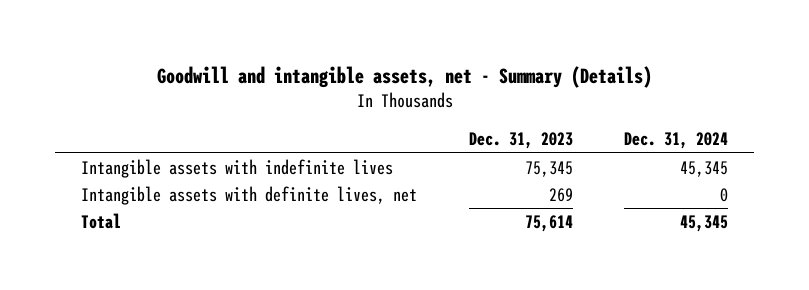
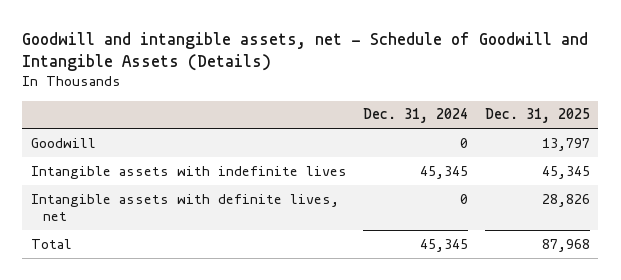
[156,66,652,89] Goodwill and intangible assets, net - Summary (Details) -> [22,31,589,71] Goodwill and intangible assets, net - Schedule of Goodwill and Intangible Assets (Details)
[468,132,573,150] Dec. 31, 2023 -> none
none -> [485,108,591,124] Dec. 31, 2025
none -> [30,137,96,148] Goodwill

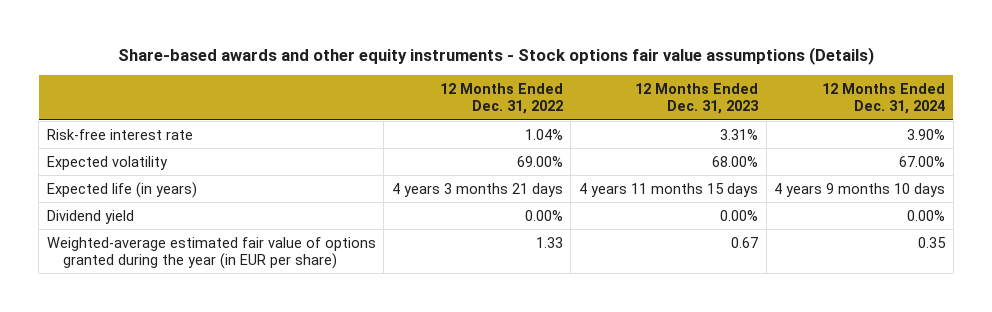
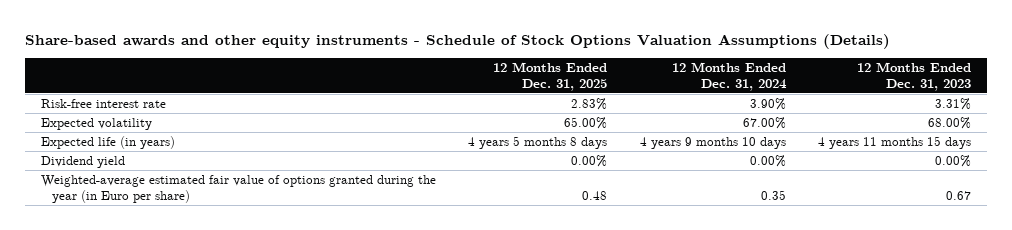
[117,47,874,66] Share-based awards and other equity instruments - Stock options fair value assumptions (Details) -> [24,34,890,50] Share-based awards and other equity instruments - Schedule of Stock Options Valuation Assumptions (Details)
[439,83,563,115] 12 Months Ended Dec. 31, 2022 -> none
none -> [493,62,608,91] 12 Months Ended Dec. 31, 2025
[46,236,376,270] Weighted-average estimated fair value of options granted during the year (in EUR per share) -> [40,175,436,203] Weighted-average estimated fair value of options granted during the year (in Euro per share)

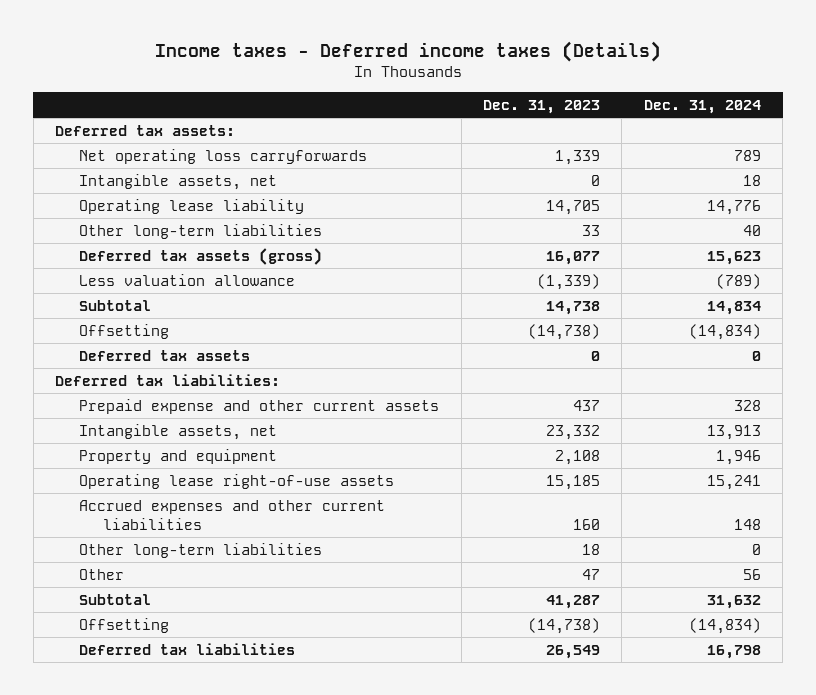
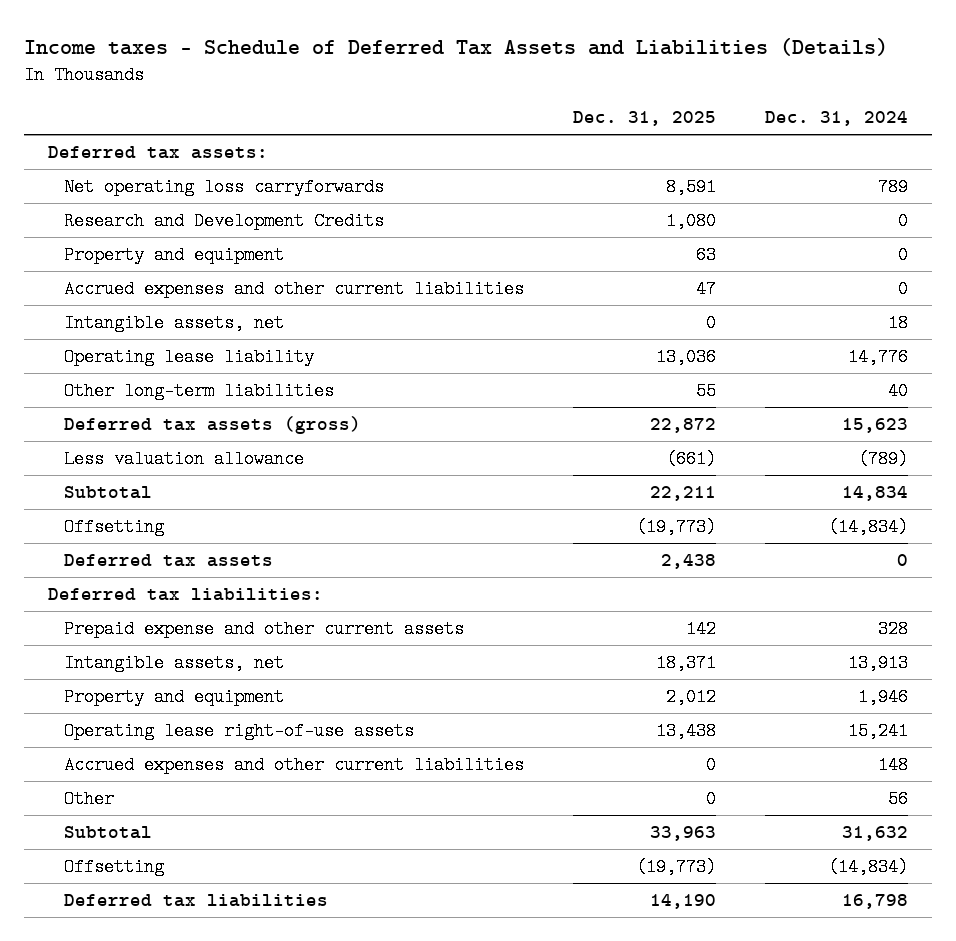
[155,40,662,62] Income taxes - Deferred income taxes (Details) -> [23,37,888,56] Income taxes - Schedule of Deferred Tax Assets and Liabilities (Details)
[483,100,601,115] Dec. 31, 2023 -> none
none -> [572,110,716,126] Dec. 31, 2025
none -> [63,212,384,231] Research and Development Credits
none -> [63,246,284,265] Property and equipment
none -> [63,280,524,299] Accrued expenses and other current liabilities
[79,542,323,558] Other long-term liabilities -> none

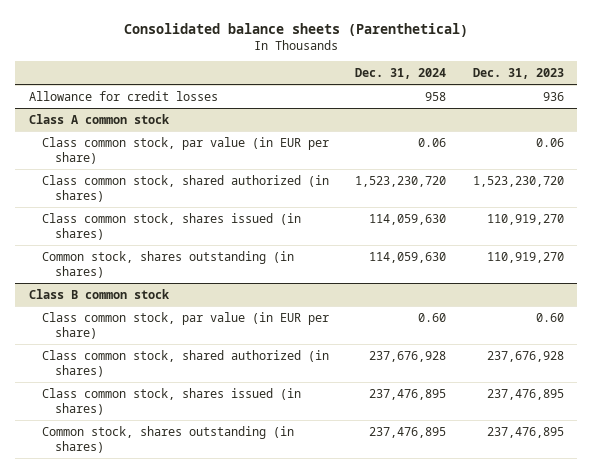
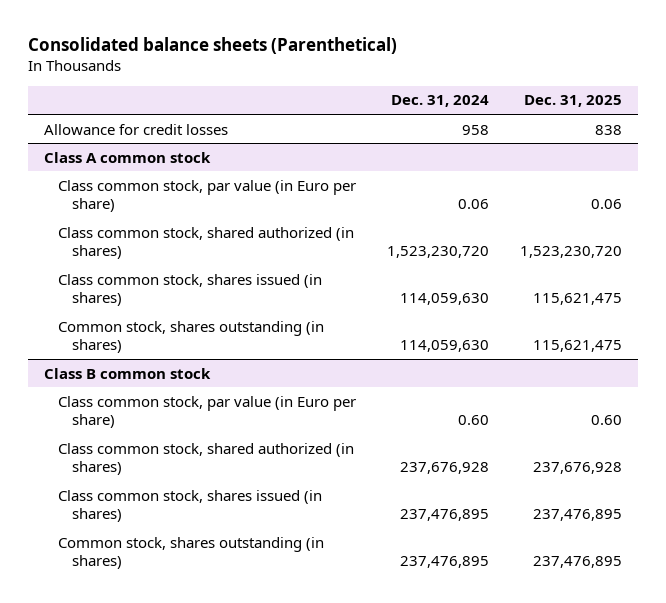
[472,68,564,80] Dec. 31, 2023 -> none
none -> [524,95,623,108] Dec. 31, 2025
[41,136,329,164] Class common stock, par value (in EUR per share) -> [57,179,356,213] Class common stock, par value (in Euro per share)
[41,311,329,339] Class common stock, par value (in EUR per share) -> [57,395,356,429] Class common stock, par value (in Euro per share)

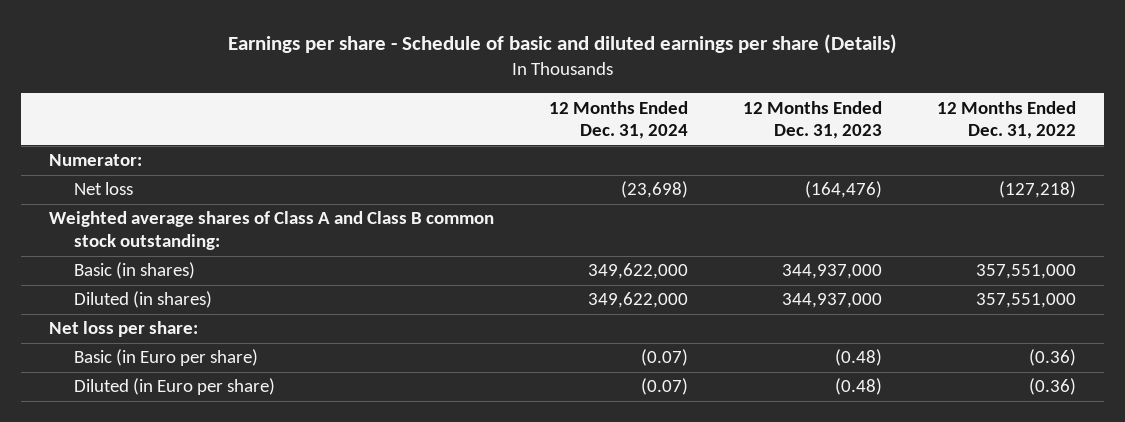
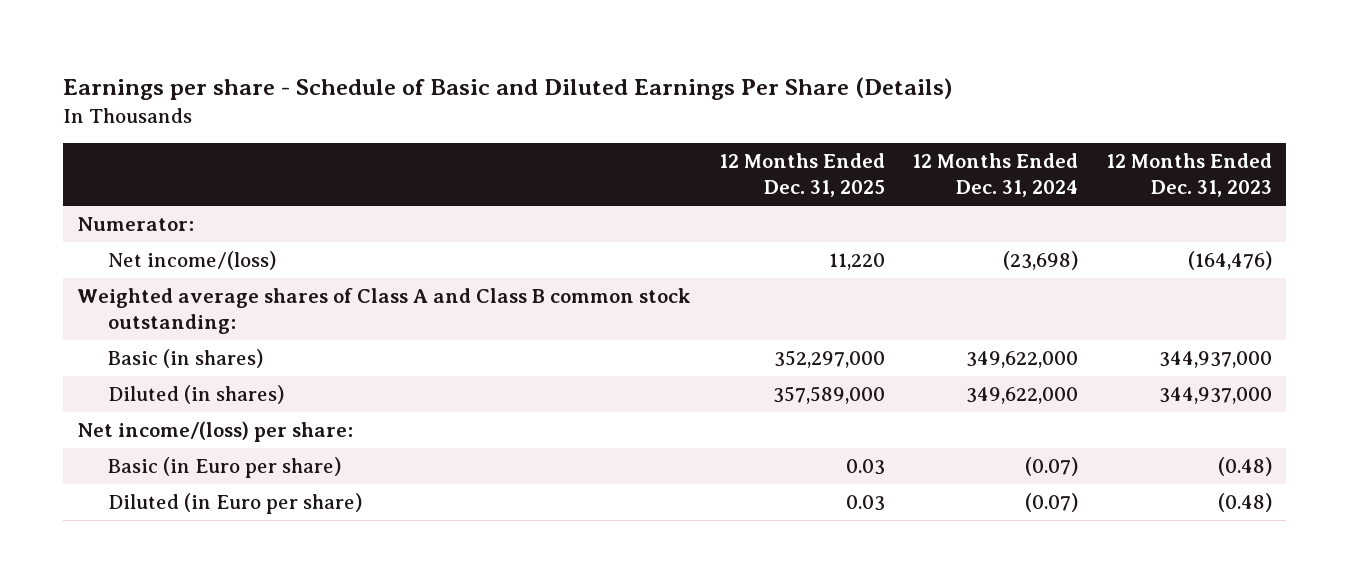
[227,33,897,54] Earnings per share - Schedule of basic and diluted earnings per share (Details) -> [63,77,953,101] Earnings per share - Schedule of Basic and Diluted Earnings Per Share (Details)
[937,100,1077,140] 12 Months Ended Dec. 31, 2022 -> none
none -> [718,153,885,198] 12 Months Ended Dec. 31, 2025
[74,182,134,196] Net loss -> [108,251,277,271] Net income/(loss)
[48,321,198,338] Net loss per share: -> [77,421,354,443] Net income/(loss) per share:

